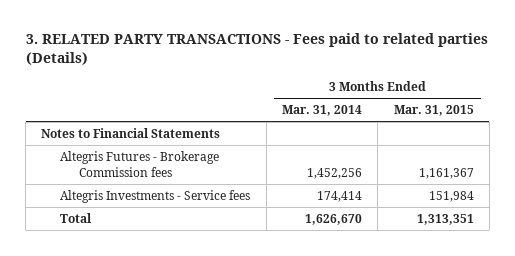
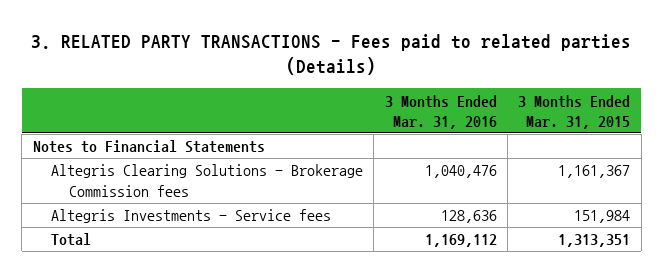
[281,105,362,117] Mar. 31, 2014 -> none
none -> [384,94,497,129] 3 Months Ended Mar. 31, 2016
[60,150,220,177] Altegris Futures - Brokerage Commission fees -> [50,164,363,197] Altegris Clearing Solutions - Brokerage Commission fees

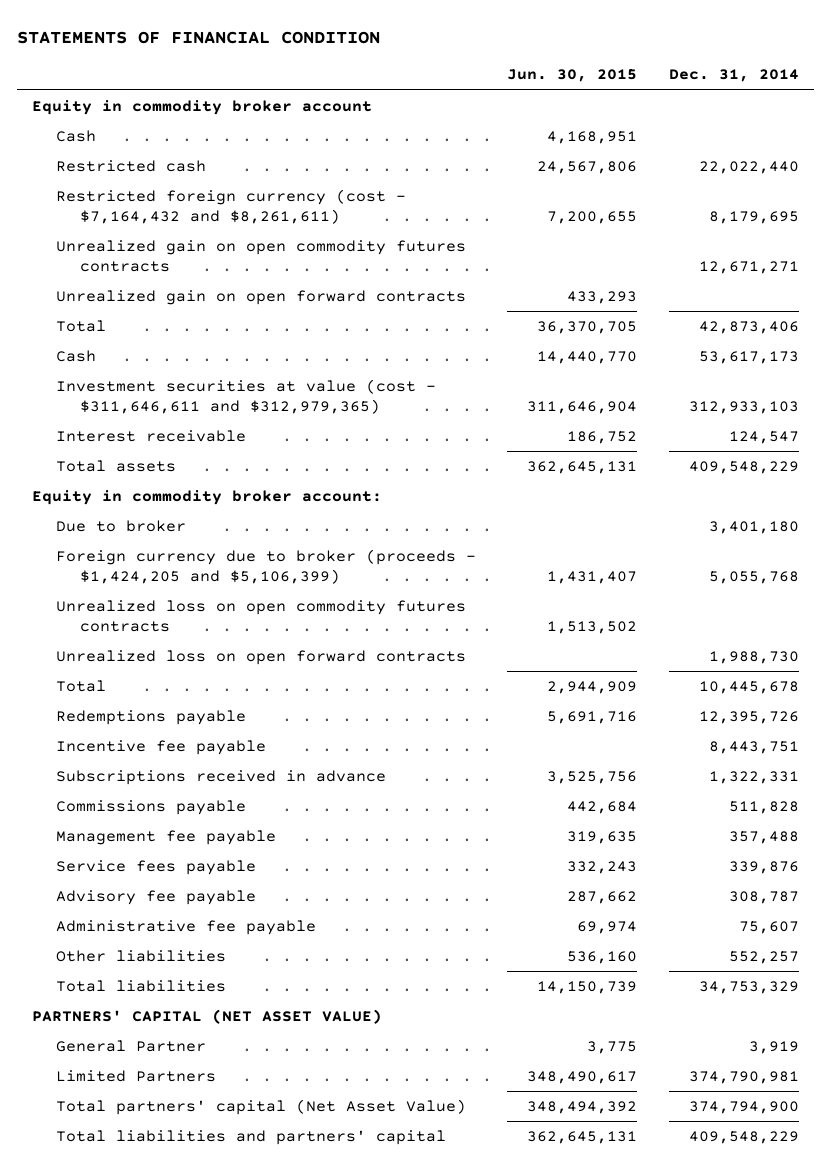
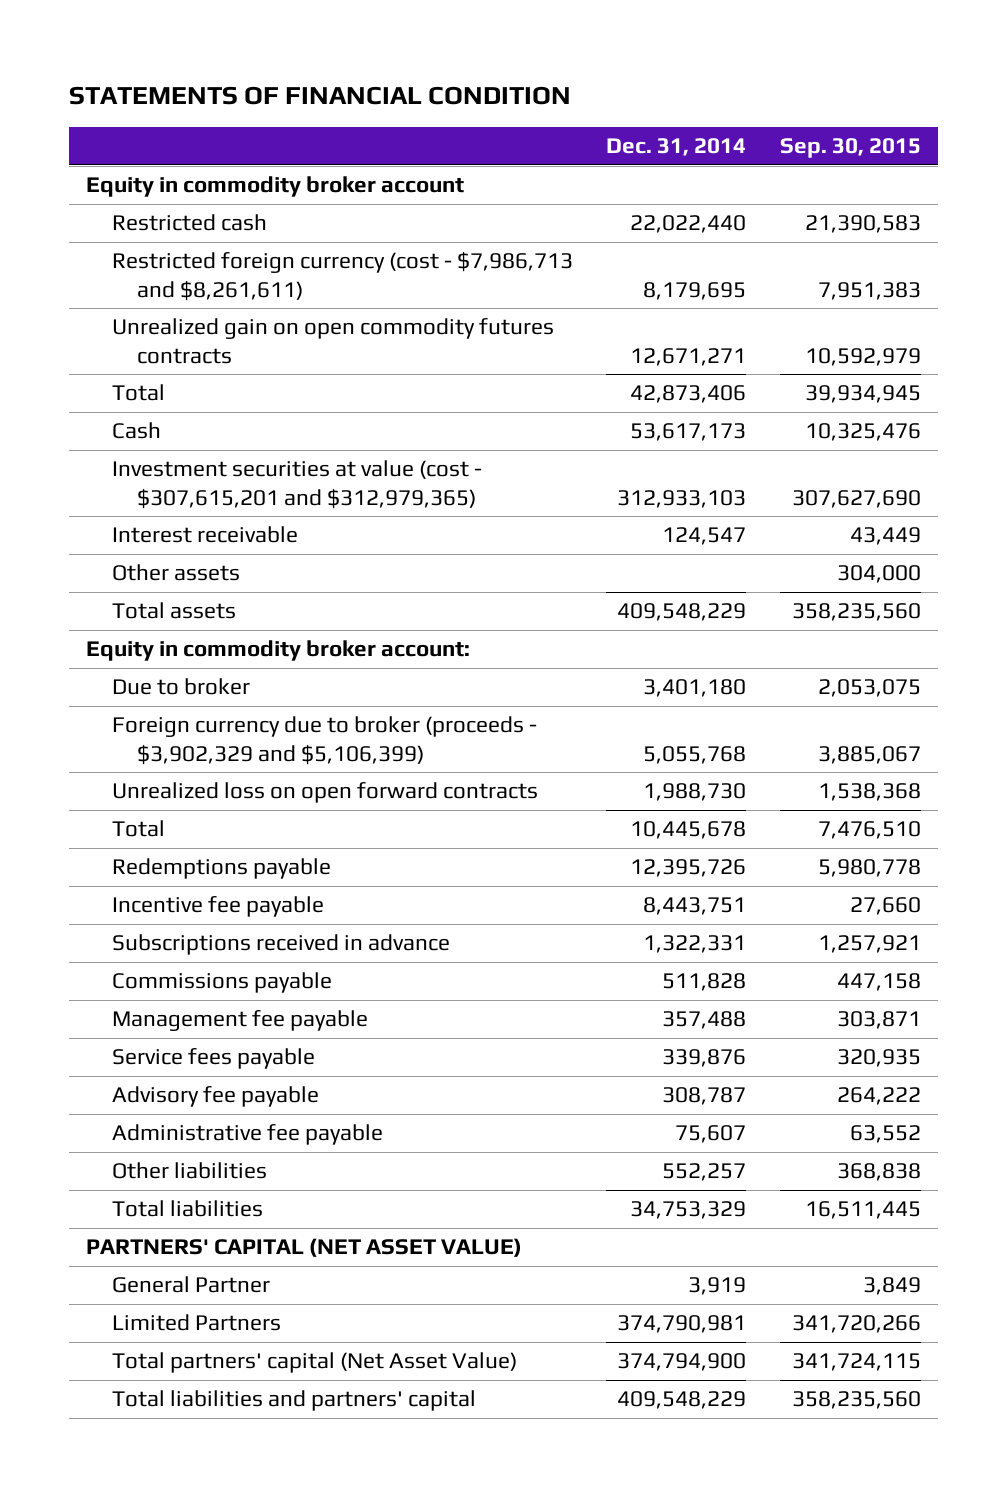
[507,69,638,83] Jun. 30, 2015 -> none
none -> [779,138,921,159] Sep. 30, 2015
[56,130,97,143] Cash -> none
[56,189,407,225] Restricted foreign currency (cost - $7,164,432 and $8,261,611) -> [111,252,573,301] Restricted foreign currency (cost - $7,986,713 and $8,261,611)
[56,290,467,306] Unrealized gain on open forward contracts -> none
[56,379,437,415] Investment securities at value (cost - $311,646,611 and $312,979,365) -> [111,460,482,509] Investment securities at value (cost - $307,615,201 and $312,979,365)
none -> [111,564,240,582] Other assets
[56,600,467,633] Unrealized loss on open commodity futures contracts -> none
[56,549,477,585] Foreign currency due to broker (proceeds - $1,424,205 and $5,106,399) -> [111,716,537,765] Foreign currency due to broker (proceeds - $3,902,329 and $5,106,399)

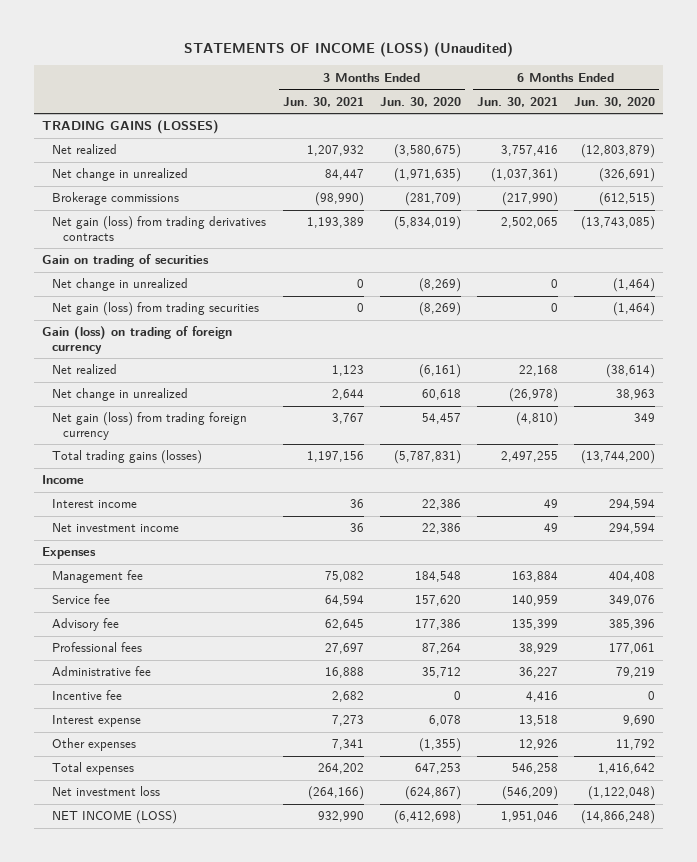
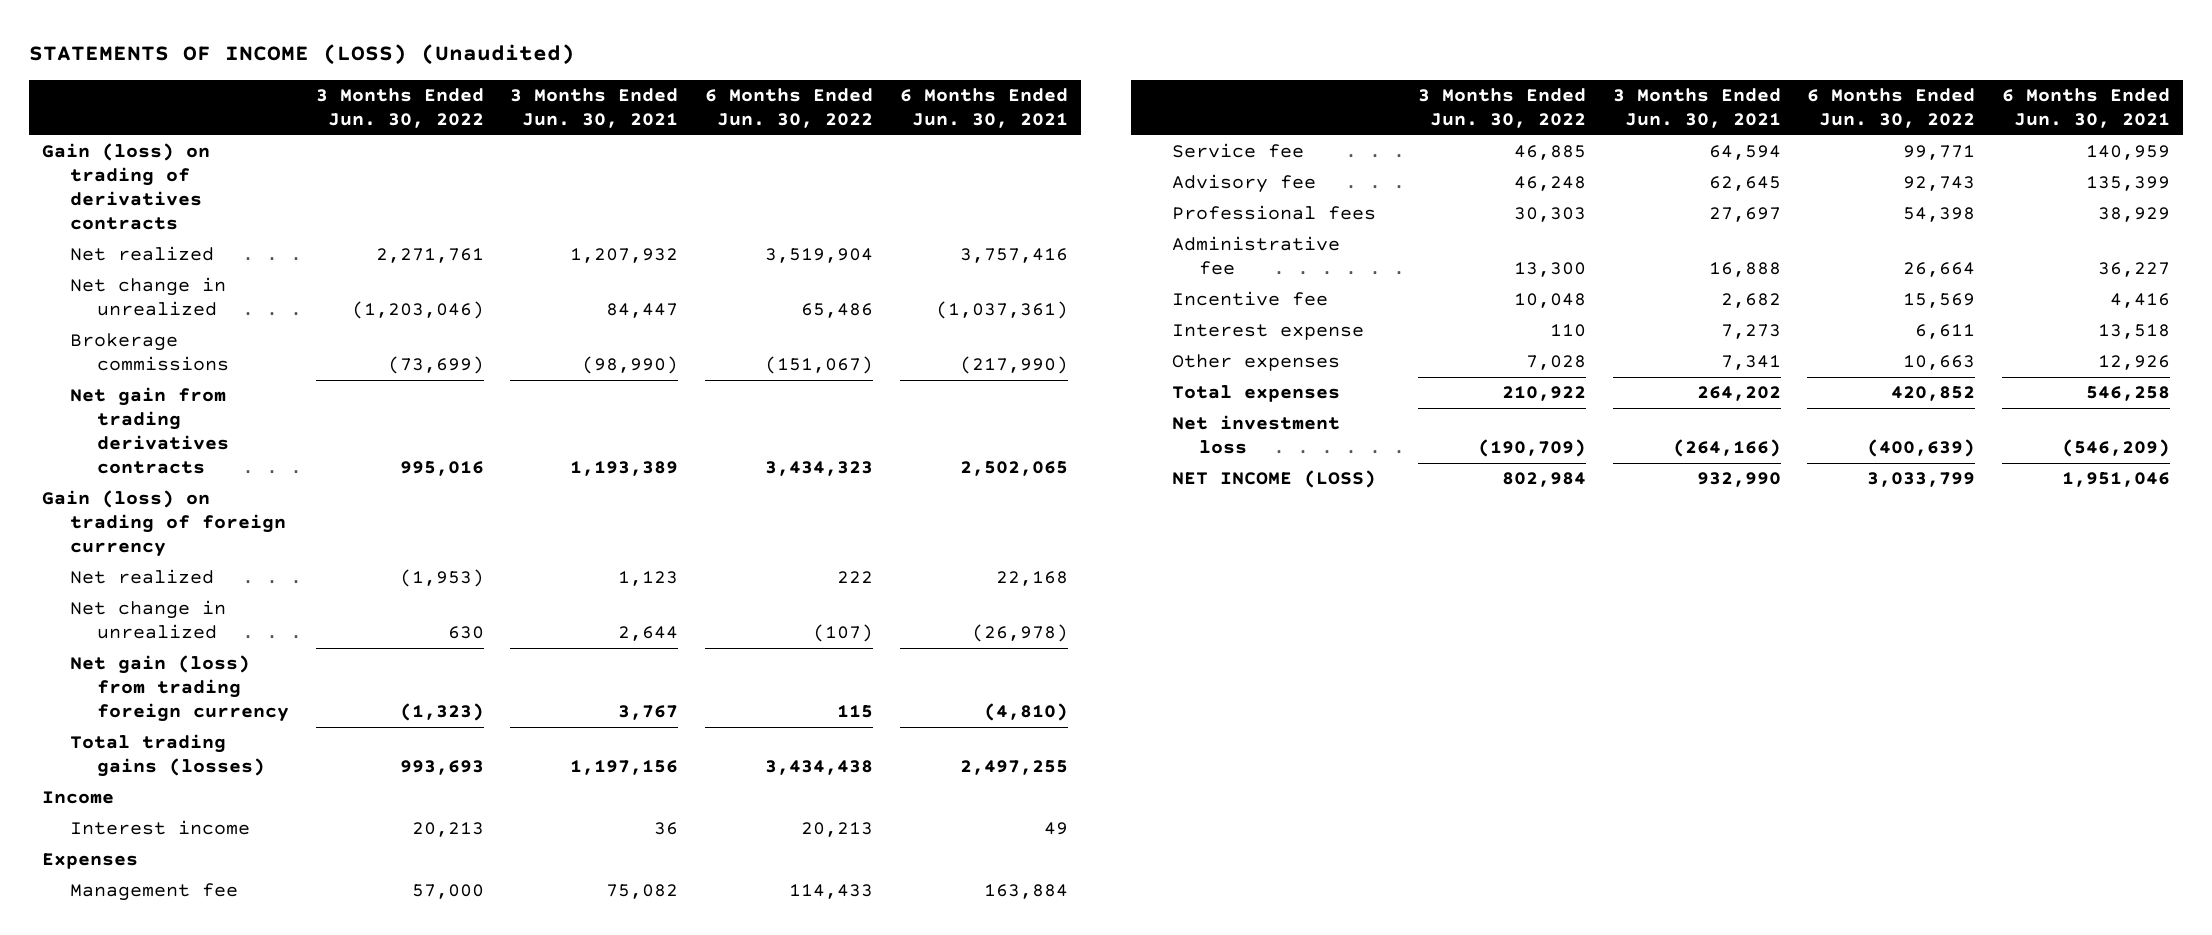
[379,96,461,107] Jun. 30, 2020 -> none
[574,96,656,107] Jun. 30, 2020 -> none
none -> [315,88,484,129] 3 Months Ended Jun. 30, 2022
none -> [704,88,873,129] 6 Months Ended Jun. 30, 2022
[42,120,220,135] TRADING GAINS (LOSSES) -> none
none -> [42,143,211,231] Gain (loss) on trading of derivatives contracts
[42,254,210,268] Gain on trading of securities -> none
[52,278,189,292] Net change in unrealized -> none
[52,302,260,317] Net gain (loss) from trading securities -> none
[52,216,267,241] Net gain (loss) from trading derivatives contracts -> [69,387,230,475] Net gain from trading derivatives contracts
[52,523,180,533] Net investment income -> none

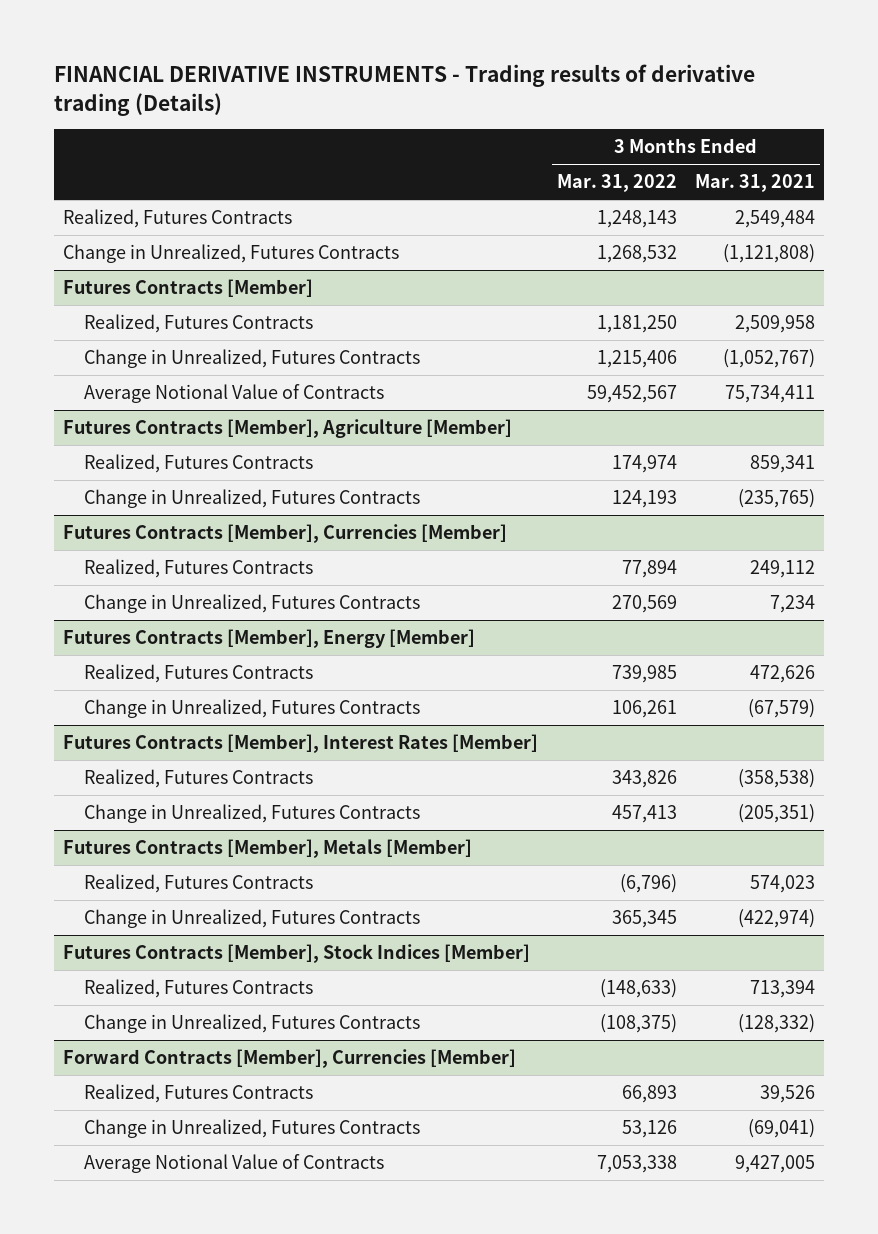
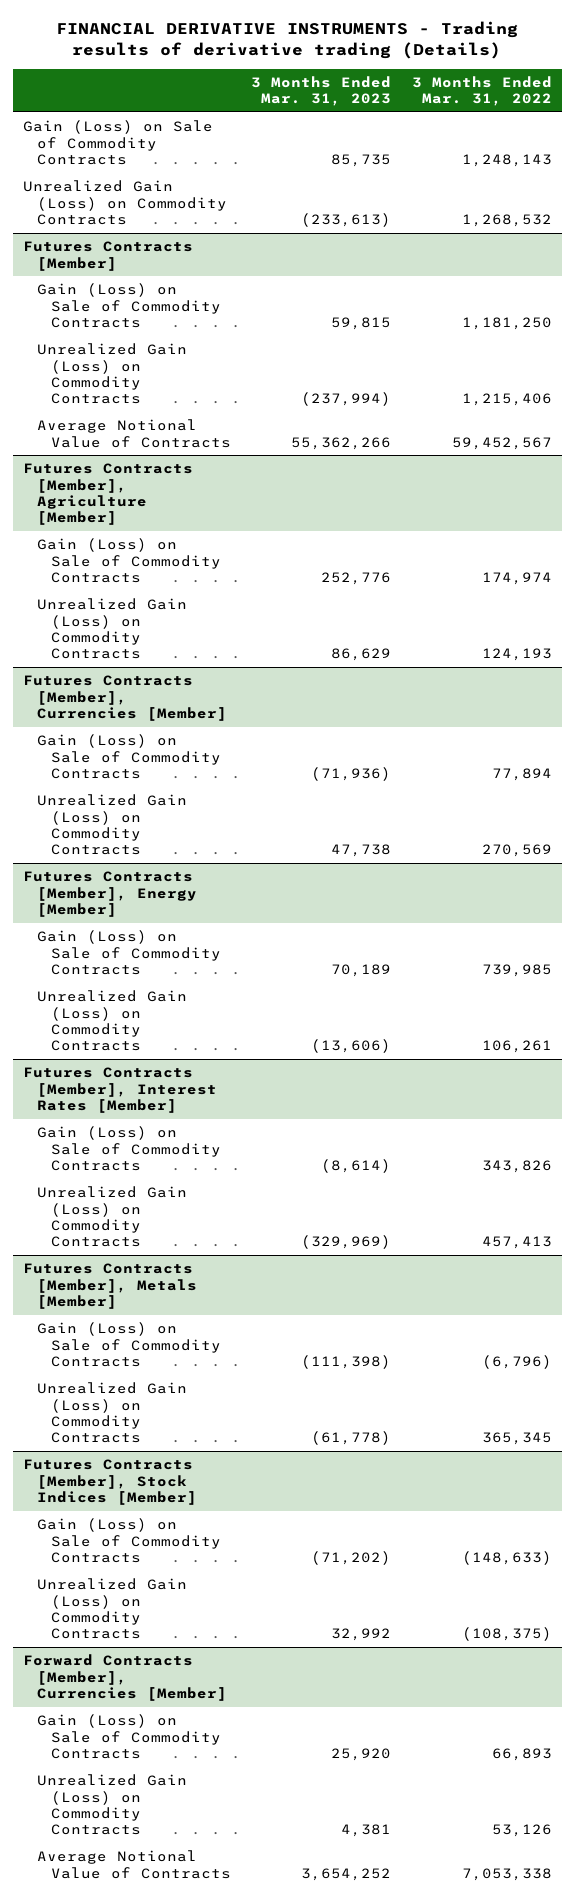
[695,174,816,193] Mar. 31, 2021 -> none
none -> [251,75,392,107] 3 Months Ended Mar. 31, 2023
[63,209,293,229] Realized, Futures Contracts -> [23,120,214,165] Gain (Loss) on Sale of Commodity Contracts
[63,244,400,264] Change in Unrealized, Futures Contracts -> [23,180,227,225] Unrealized Gain (Loss) on Commodity Contracts
[84,314,314,334] Realized, Futures Contracts -> [36,283,221,328] Gain (Loss) on Sale of Commodity Contracts
[84,349,421,369] Change in Unrealized, Futures Contracts -> [36,343,187,405] Unrealized Gain (Loss) on Commodity Contracts
[84,454,314,474] Realized, Futures Contracts -> [36,538,221,583] Gain (Loss) on Sale of Commodity Contracts
[84,489,421,509] Change in Unrealized, Futures Contracts -> [36,598,187,660] Unrealized Gain (Loss) on Commodity Contracts
[84,559,314,579] Realized, Futures Contracts -> [36,734,221,779] Gain (Loss) on Sale of Commodity Contracts
[84,594,421,614] Change in Unrealized, Futures Contracts -> [36,794,187,856] Unrealized Gain (Loss) on Commodity Contracts
[84,664,314,684] Realized, Futures Contracts -> [36,930,221,975] Gain (Loss) on Sale of Commodity Contracts
[84,699,421,719] Change in Unrealized, Futures Contracts -> [36,990,187,1052] Unrealized Gain (Loss) on Commodity Contracts
[84,769,314,789] Realized, Futures Contracts -> [36,1126,221,1171] Gain (Loss) on Sale of Commodity Contracts
[84,804,421,824] Change in Unrealized, Futures Contracts -> [36,1186,187,1248] Unrealized Gain (Loss) on Commodity Contracts
[84,874,314,894] Realized, Futures Contracts -> [36,1322,221,1367] Gain (Loss) on Sale of Commodity Contracts
[84,909,421,929] Change in Unrealized, Futures Contracts -> [36,1382,187,1444] Unrealized Gain (Loss) on Commodity Contracts
[84,979,314,999] Realized, Futures Contracts -> [36,1518,221,1563] Gain (Loss) on Sale of Commodity Contracts
[84,1014,421,1034] Change in Unrealized, Futures Contracts -> [36,1578,187,1640] Unrealized Gain (Loss) on Commodity Contracts
[84,1084,314,1104] Realized, Futures Contracts -> [36,1714,221,1759] Gain (Loss) on Sale of Commodity Contracts
[84,1119,421,1139] Change in Unrealized, Futures Contracts -> [36,1774,187,1836] Unrealized Gain (Loss) on Commodity Contracts

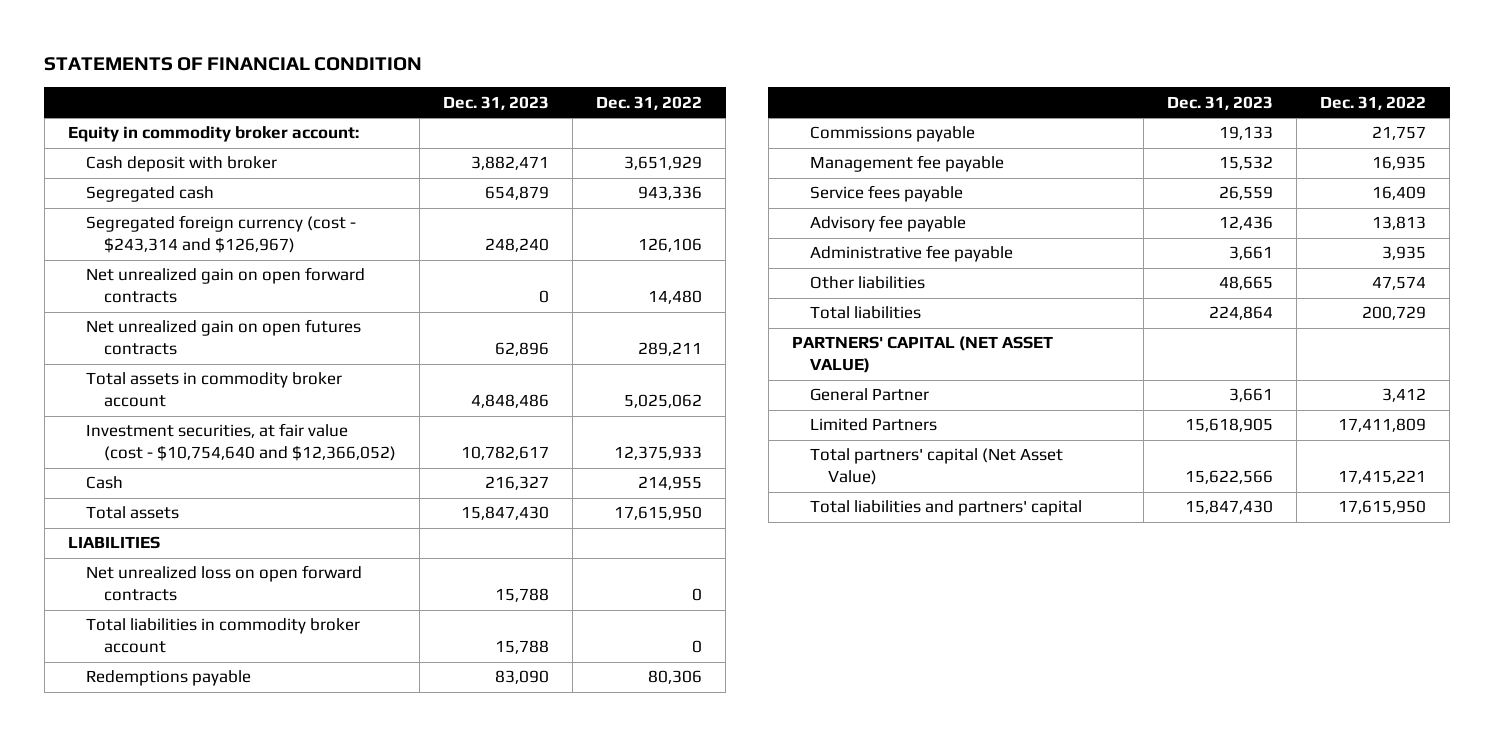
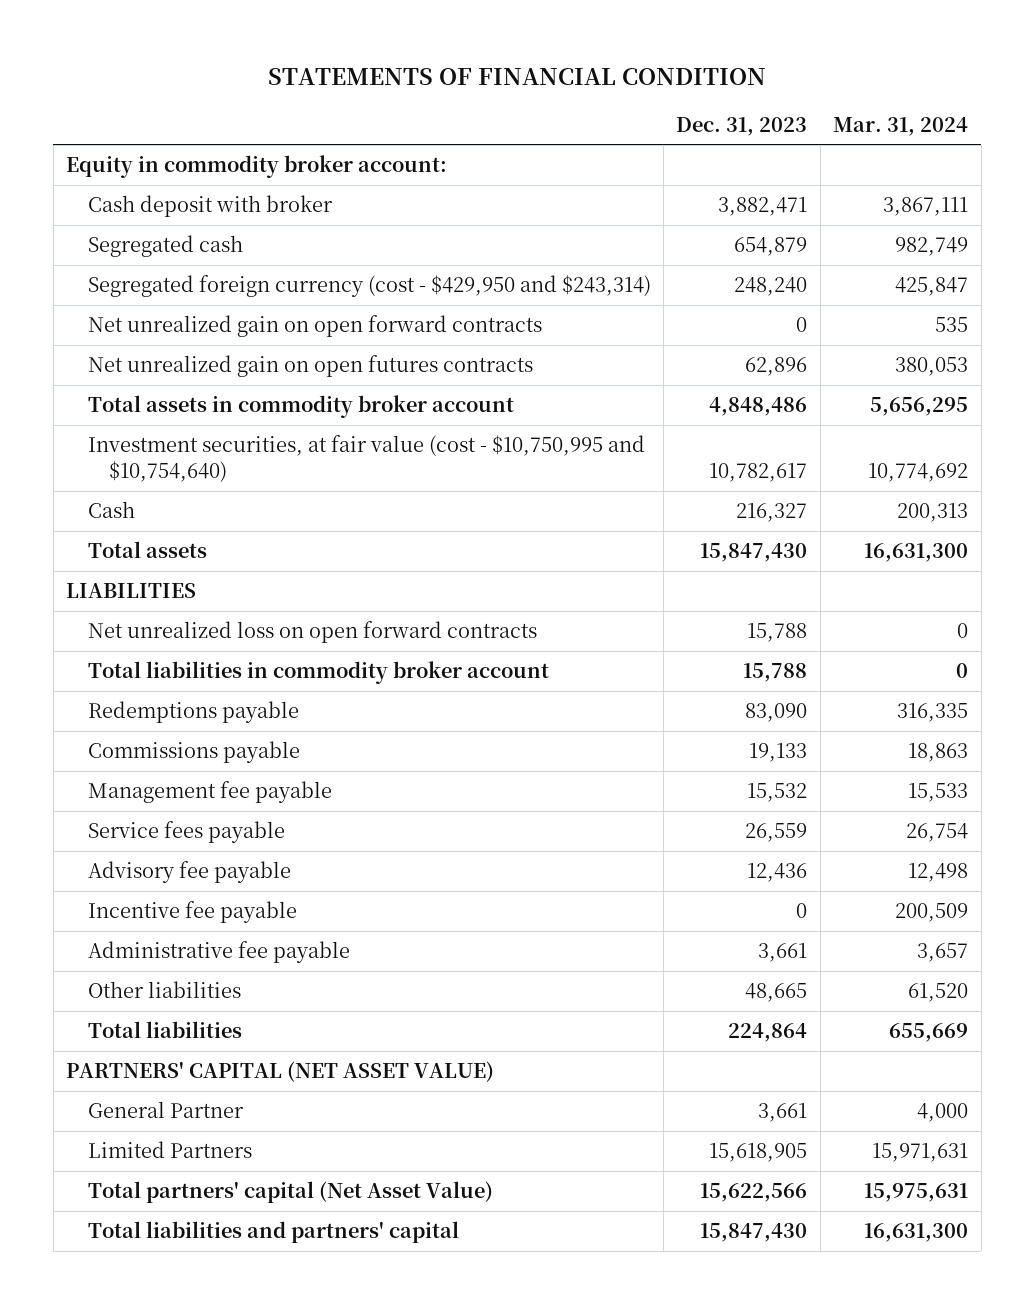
[595,95,702,110] Dec. 31, 2022 -> none
none -> [833,116,969,136] Mar. 31, 2024
[85,215,356,254] Segregated foreign currency (cost - $243,314 and $126,967) -> [87,275,651,298] Segregated foreign currency (cost - $429,950 and $243,314)
[85,423,396,462] Investment securities, at fair value (cost - $10,754,640 and $12,366,052) -> [87,435,645,483] Investment securities, at fair value (cost - $10,750,995 and $10,754,640)
none -> [87,901,297,924] Incentive fee payable

